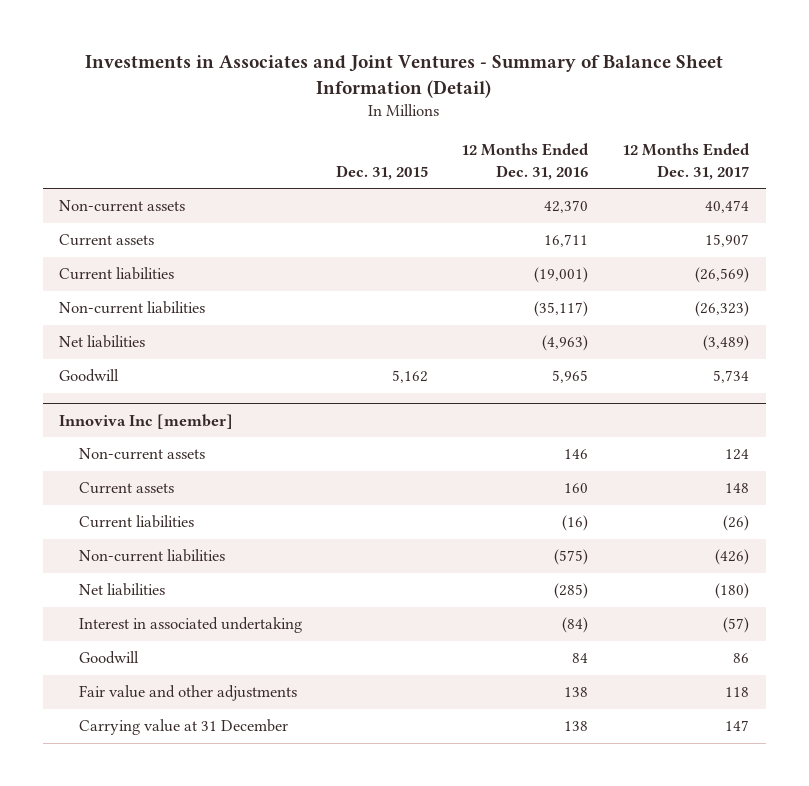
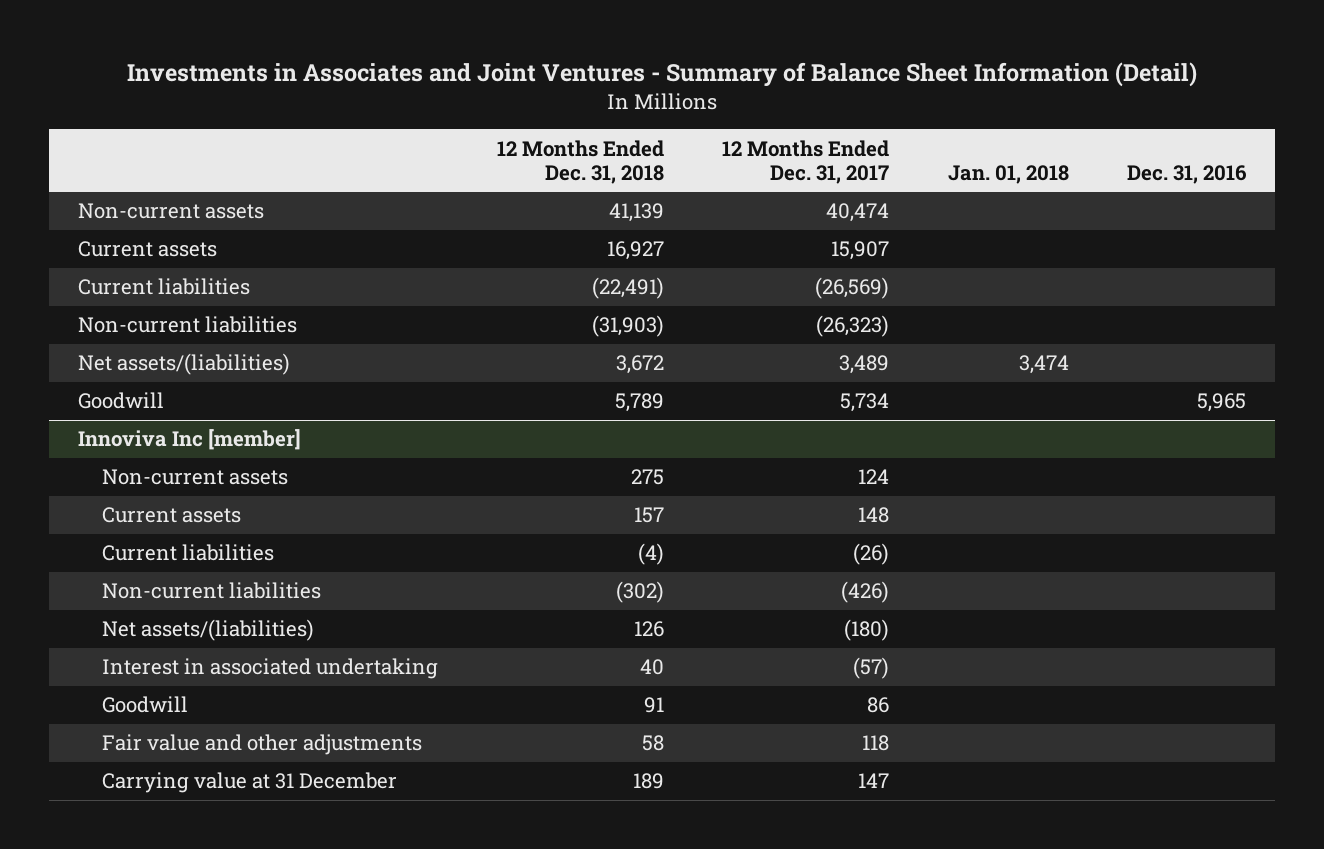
[335,164,428,180] Dec. 31, 2015 -> none
[461,143,590,180] 12 Months Ended Dec. 31, 2016 -> none
none -> [496,139,664,184] 12 Months Ended Dec. 31, 2018
none -> [947,164,1069,184] Jan. 01, 2018
none -> [1127,164,1248,184] Dec. 31, 2016
[59,335,146,349] Net liabilities -> [78,353,291,376] Net assets/(liabilities)
[703,335,750,352] (3,489) -> [839,355,890,375] 3,489
[79,583,166,597] Net liabilities -> [102,619,315,642] Net assets/(liabilities)

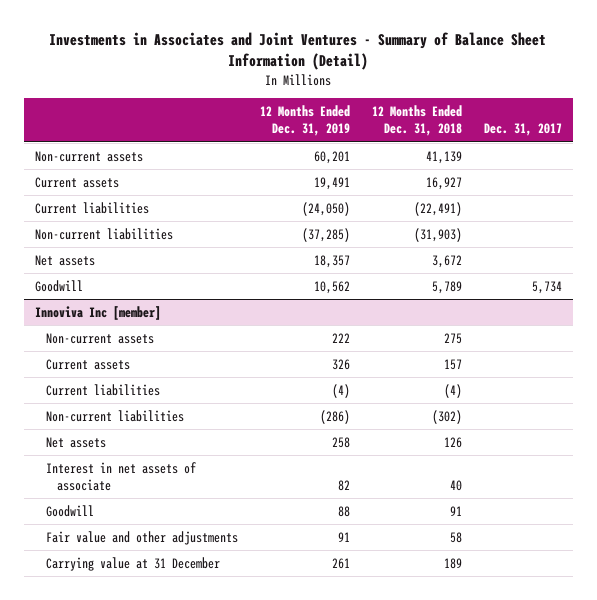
[722,139,890,184] 12 Months Ended Dec. 31, 2017 -> none
[947,164,1069,184] Jan. 01, 2018 -> none
[1127,164,1248,184] Dec. 31, 2016 -> none
none -> [260,105,351,137] 12 Months Ended Dec. 31, 2019
none -> [483,123,562,137] Dec. 31, 2017
[78,353,291,376] Net assets/(liabilities) -> [35,254,96,266] Net assets
[102,658,439,680] Interest in associated undertaking -> none
[102,619,315,642] Net assets/(liabilities) -> [46,436,107,448] Net assets
none -> [46,461,197,491] Interest in net assets of associate

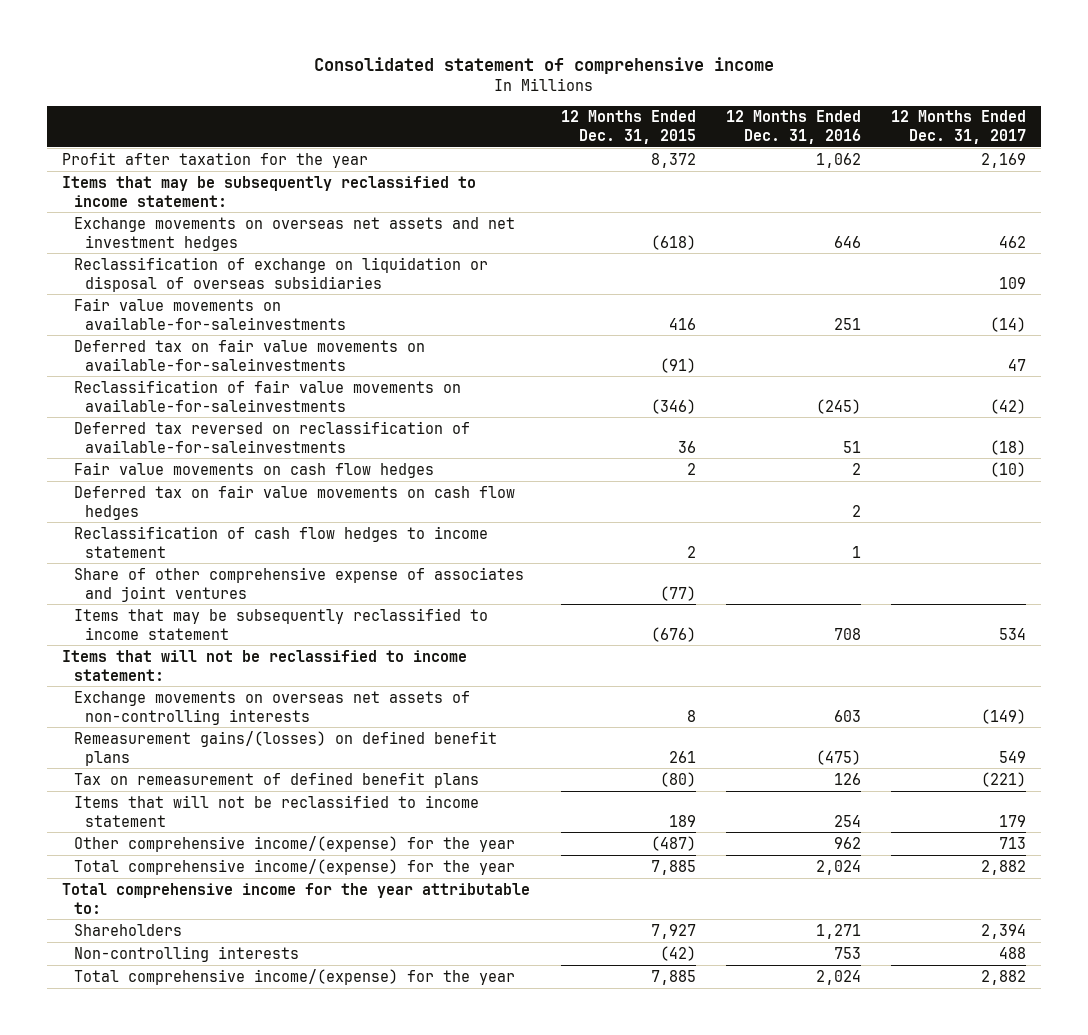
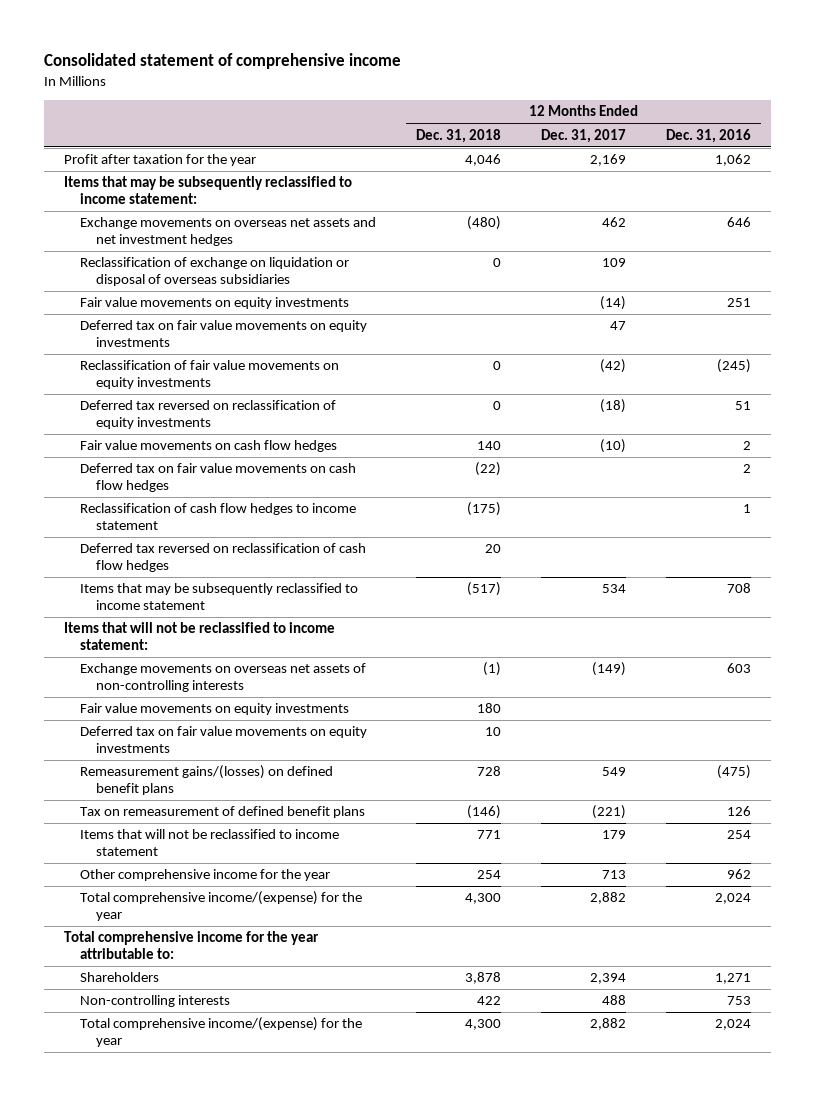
[560,110,696,145] 12 Months Ended Dec. 31, 2015 -> none
none -> [416,128,502,143] Dec. 31, 2018
[73,297,346,330] Fair value movements on available-for-saleinvestments -> [80,297,350,310] Fair value movements on equity investments
[73,338,425,371] Deferred tax on fair value movements on available-for-saleinvestments -> [80,320,368,348] Deferred tax on fair value movements on equity investments
[73,379,461,412] Reclassification of fair value movements on available-for-saleinvestments -> [80,360,340,390] Reclassification of fair value movements on equity investments
[73,420,470,453] Deferred tax reversed on reclassification of available-for-saleinvestments -> [80,400,337,430] Deferred tax reversed on reclassification of equity investments
[73,566,524,602] Share of other comprehensive expense of associates and joint ventures -> none
none -> [80,543,367,573] Deferred tax reversed on reclassification of cash flow hedges
none -> [80,703,350,716] Fair value movements on equity investments
none -> [80,726,368,754] Deferred tax on fair value movements on equity investments
[73,835,515,852] Other comprehensive income/(expense) for the year -> [80,869,331,882] Other comprehensive income for the year

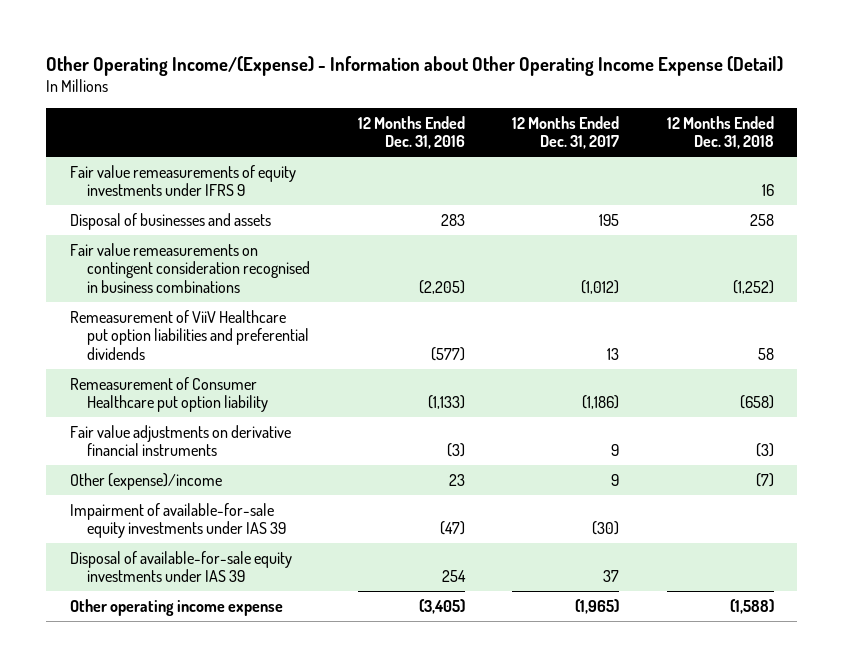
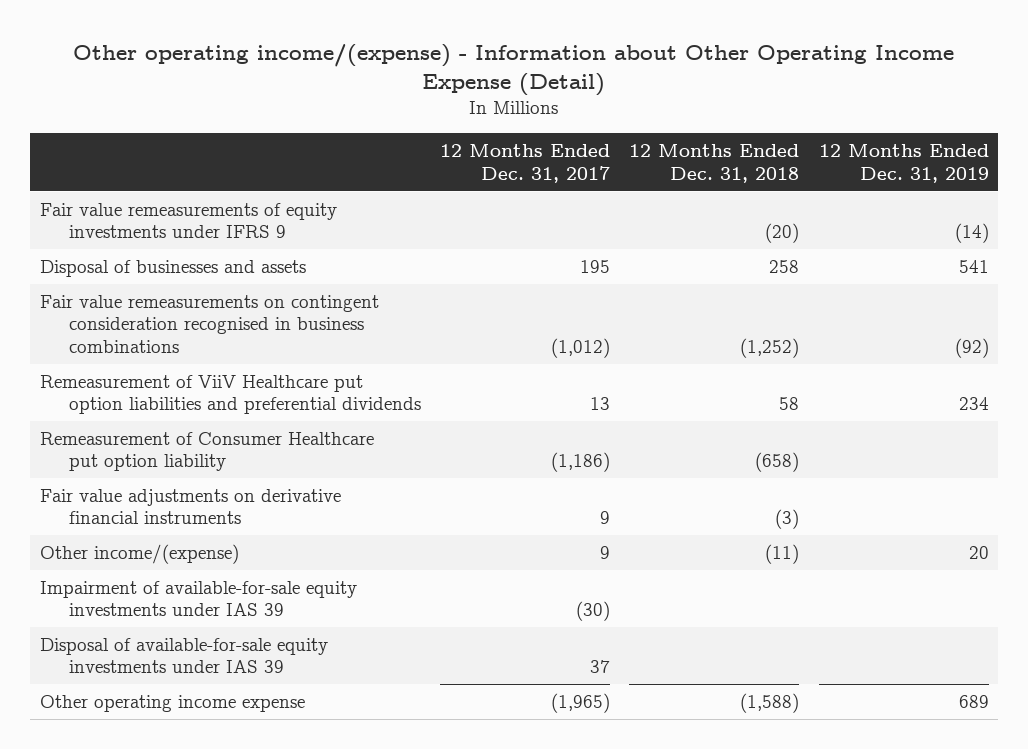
[45,55,783,76] Other Operating Income/(Expense) - Information about Other Operating Income Expense (Detail) -> [73,43,955,96] Other operating income/(expense) - Information about Other Operating Income Expense (Detail)
[357,115,465,150] 12 Months Ended Dec. 31, 2016 -> none
none -> [818,144,989,183] 12 Months Ended Dec. 31, 2019
[761,184,774,197] 16 -> [765,223,800,244] (20)
[69,472,222,490] Other (expense)/income -> [39,543,239,564] Other income/(expense)
[755,472,774,487] (7) -> [765,543,800,564] (11)

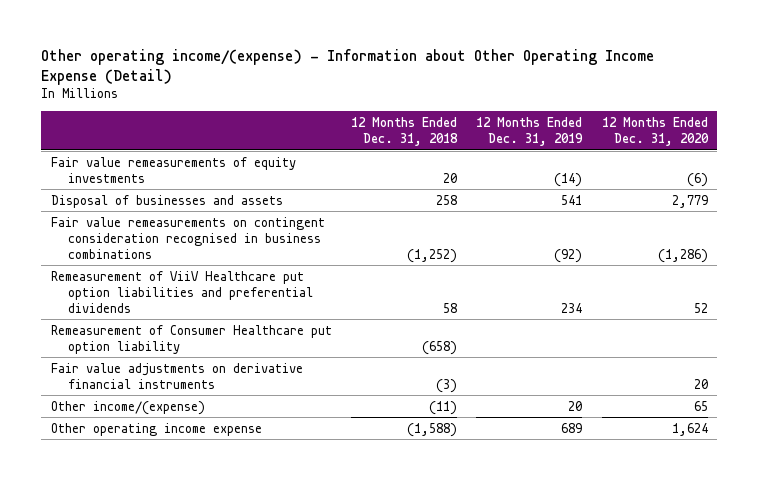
[440,144,611,183] 12 Months Ended Dec. 31, 2017 -> none
none -> [601,116,709,146] 12 Months Ended Dec. 31, 2020
[39,202,337,239] Fair value remeasurements of equity investments under IFRS 9 -> [50,156,296,183] Fair value remeasurements of equity investments
[765,223,800,244] (20) -> [443,172,458,183] 20
[39,580,357,617] Impairment of available-for-sale equity investments under IAS 39 -> none
[39,637,328,674] Disposal of available-for-sale equity investments under IAS 39 -> none

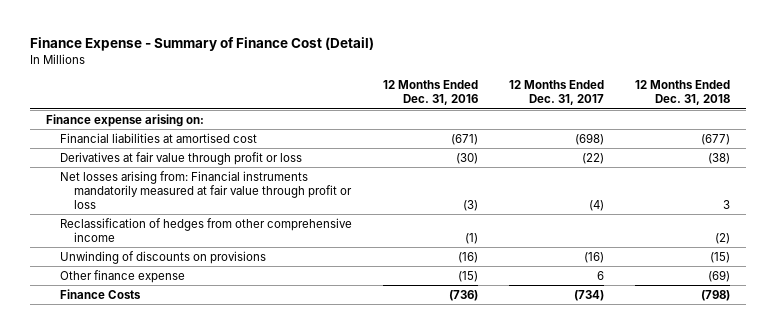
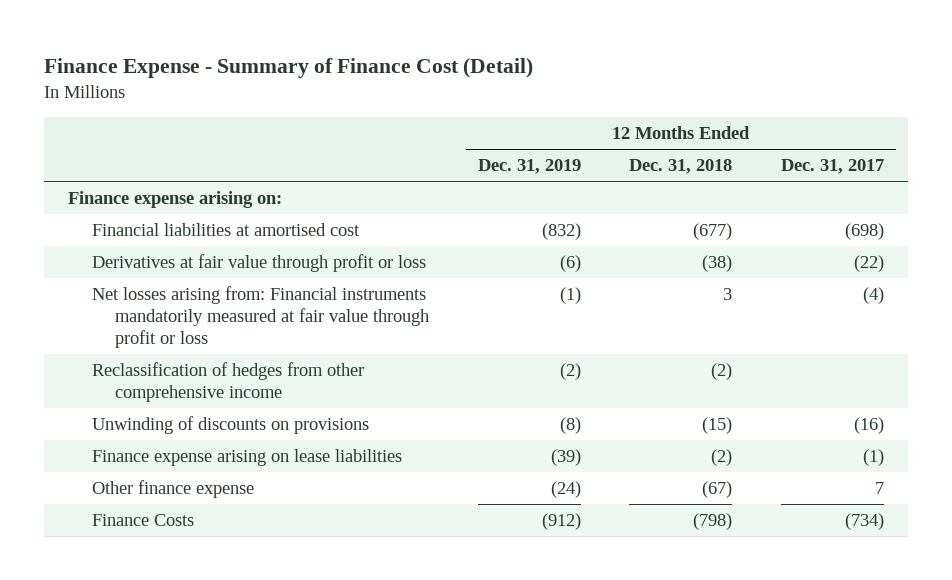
[383,80,479,106] 12 Months Ended Dec. 31, 2016 -> none
none -> [477,159,581,175] Dec. 31, 2019
none -> [91,449,402,467] Finance expense arising on lease liabilities
[597,270,605,280] 6 -> [874,482,884,495] 7
[708,269,731,282] (69) -> [702,481,733,499] (67)

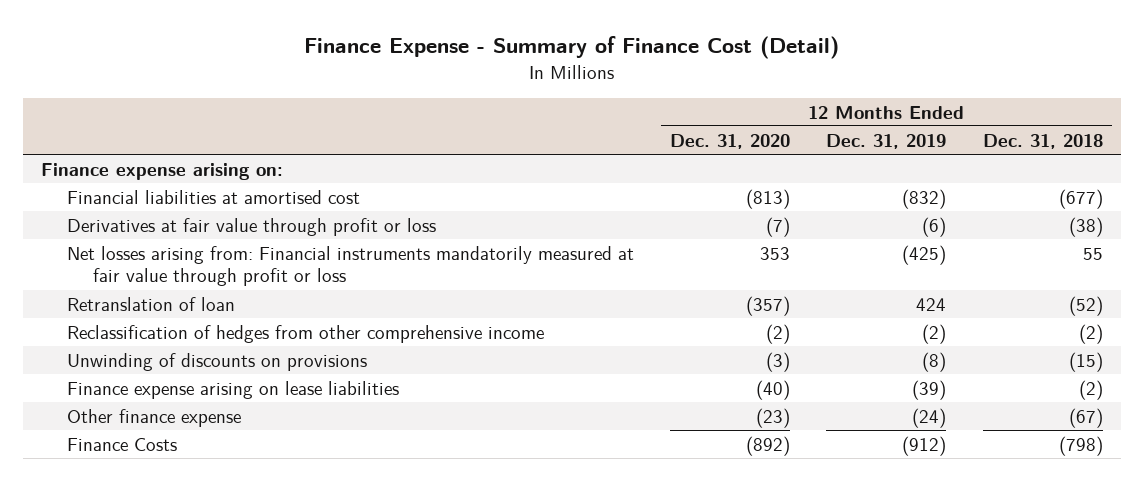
[780,159,884,175] Dec. 31, 2017 -> none
none -> [670,133,791,149] Dec. 31, 2020
[559,287,581,305] (1) -> [902,244,947,265] (425)
[723,288,733,301] 3 -> [1082,247,1103,260] 55
none -> [66,296,235,311] Retranslation of loan

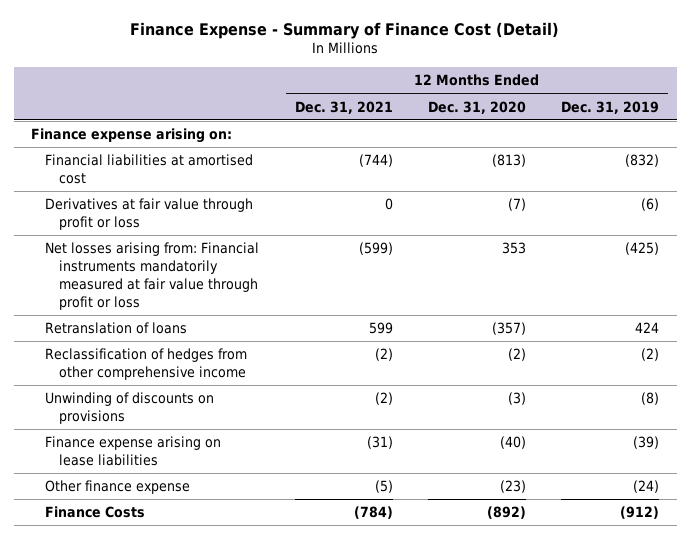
[982,133,1103,149] Dec. 31, 2018 -> none
none -> [294,100,393,114] Dec. 31, 2021
[66,296,235,311] Retranslation of loan -> [45,322,188,335] Retranslation of loans

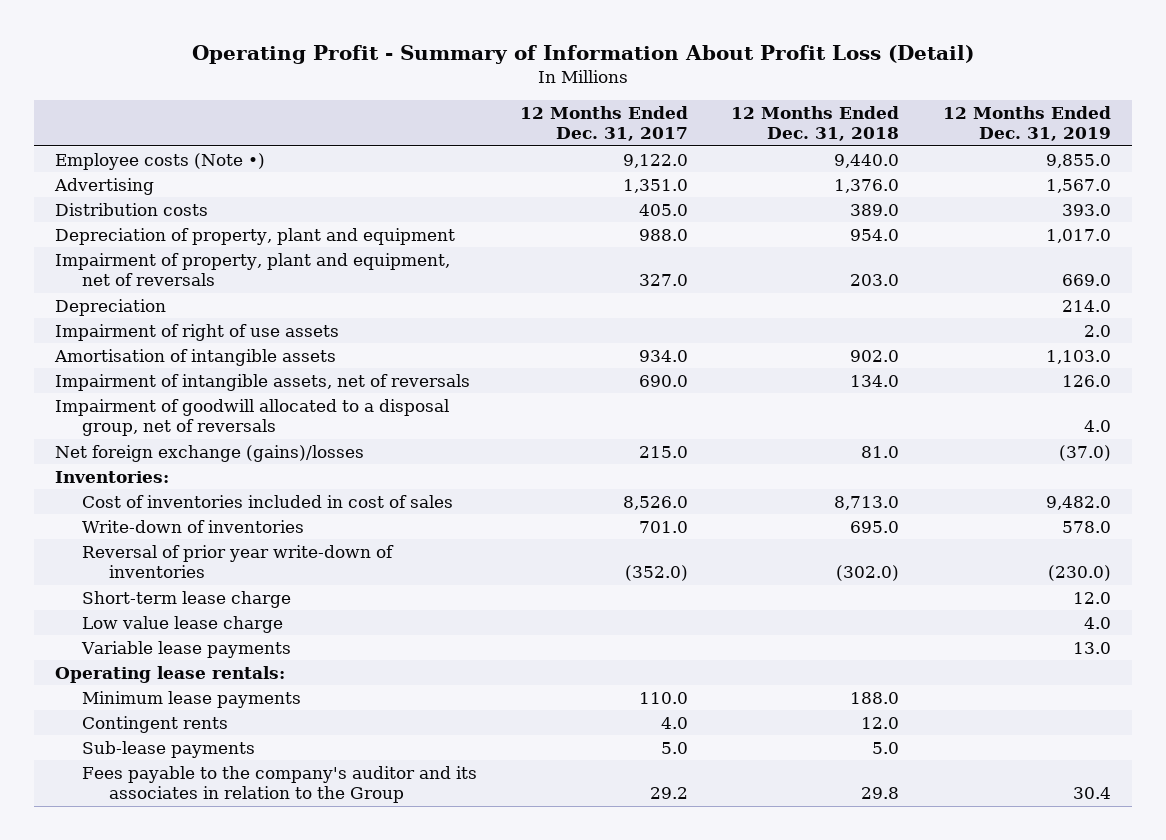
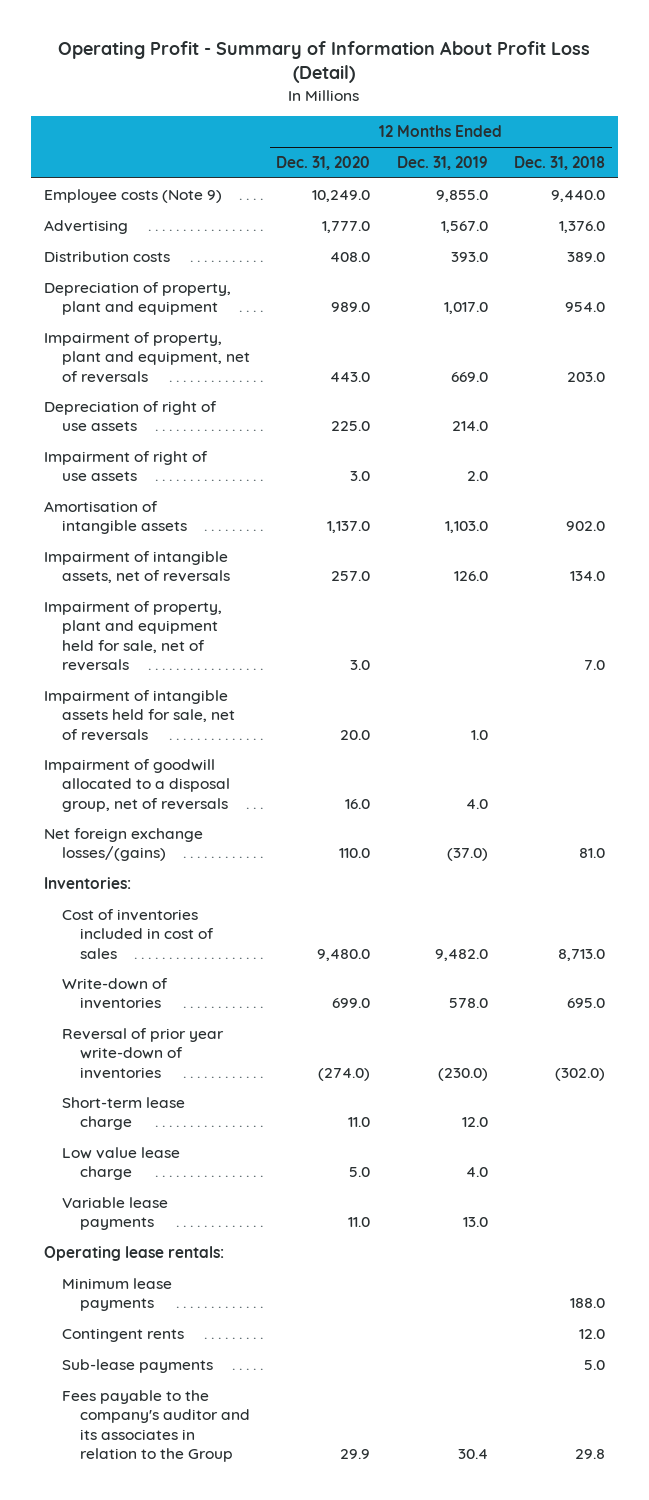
[520,105,689,142] 12 Months Ended Dec. 31, 2017 -> none
none -> [276,156,371,171] Dec. 31, 2020
[55,152,266,170] Employee costs (Note •) -> [43,188,222,203] Employee costs (Note 9)
[55,298,167,316] Depreciation -> [43,400,217,432] Depreciation of right of use assets
none -> [43,600,222,672] Impairment of property, plant and equipment held for sale, net of reversals
none -> [43,689,235,741] Impairment of intangible assets held for sale, net of reversals
[55,444,365,462] Net foreign exchange (gains)/losses -> [43,827,203,862] Net foreign exchange losses/(gains)

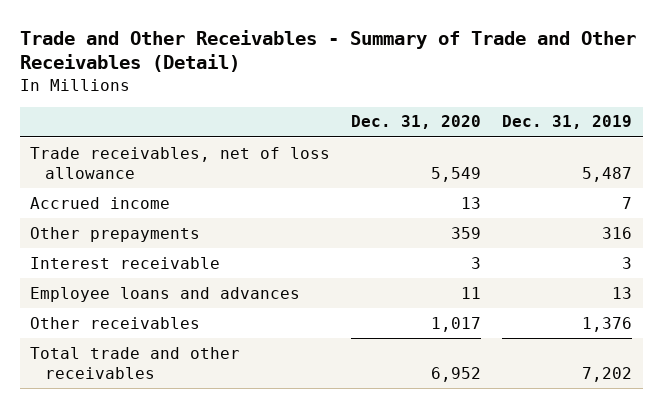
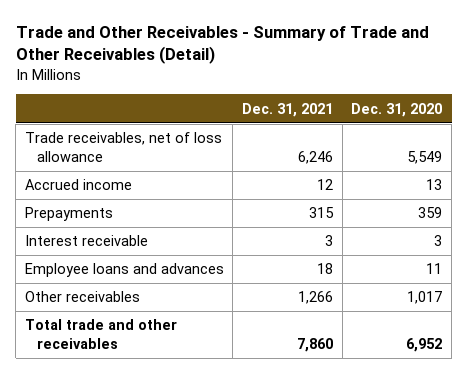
[502,115,633,130] Dec. 31, 2019 -> none
none -> [242,102,334,117] Dec. 31, 2021
[30,226,201,242] Other prepayments -> [24,207,113,222] Prepayments

